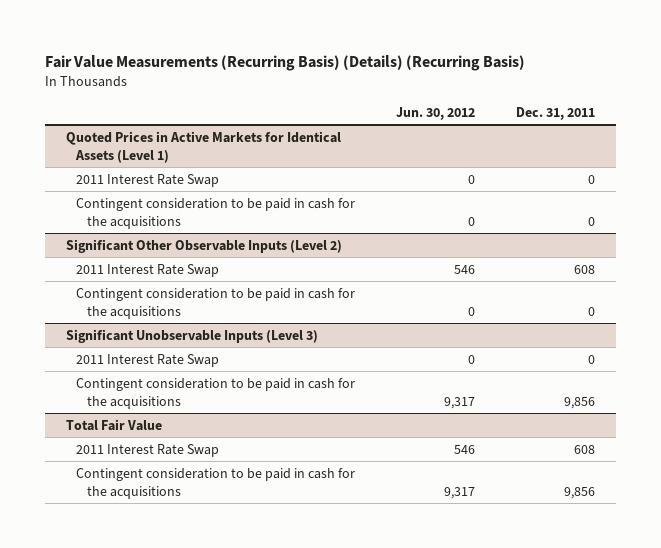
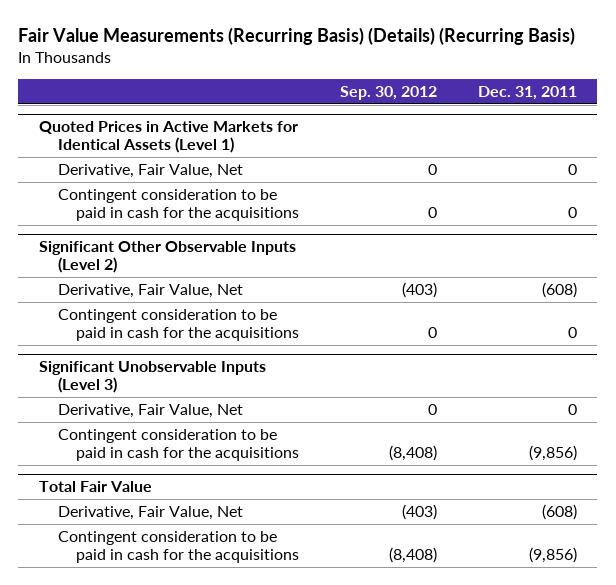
[396,106,476,120] Jun. 30, 2012 -> none
none -> [340,86,438,101] Sep. 30, 2012
[76,173,220,187] 2011 Interest Rate Swap -> none
none -> [57,164,243,179] Derivative, Fair Value, Net
[76,263,220,277] 2011 Interest Rate Swap -> none
none -> [57,284,243,299] Derivative, Fair Value, Net
[76,353,220,367] 2011 Interest Rate Swap -> none
none -> [57,404,243,419] Derivative, Fair Value, Net
[564,396,596,409] 9,856 -> [529,445,578,462] (9,856)
[76,443,220,457] 2011 Interest Rate Swap -> none
none -> [57,506,243,521] Derivative, Fair Value, Net
[564,486,596,499] 9,856 -> [529,547,578,564] (9,856)

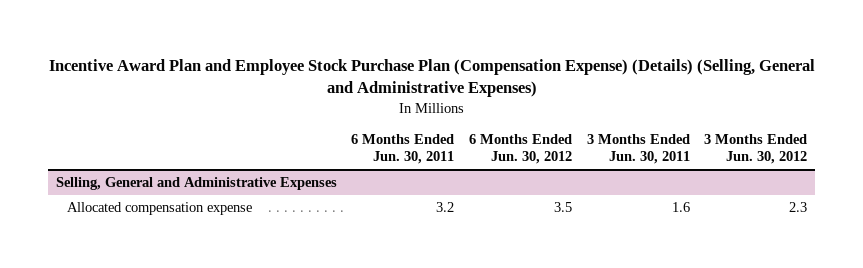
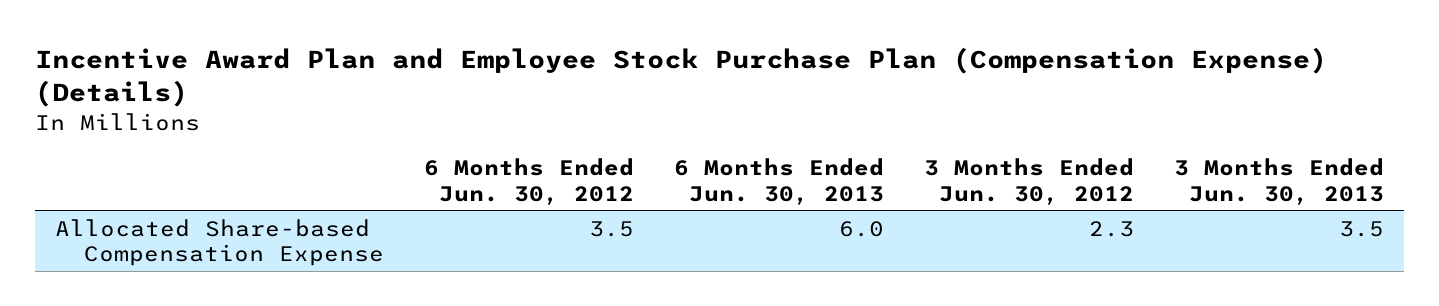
[48,58,815,98] Incentive Award Plan and Employee Stock Purchase Plan (Compensation Expense) (Details) (Selling, General and Administrative Expenses) -> [35,47,1328,107] Incentive Award Plan and Employee Stock Purchase Plan (Compensation Expense) (Details)
[351,134,455,165] 6 Months Ended Jun. 30, 2011 -> none
[586,134,690,165] 3 Months Ended Jun. 30, 2011 -> none
none -> [673,158,884,205] 6 Months Ended Jun. 30, 2013
none -> [1174,158,1385,205] 3 Months Ended Jun. 30, 2013
[55,176,337,190] Selling, General and Administrative Expenses -> none
[66,201,252,215] Allocated compensation expense -> [55,218,384,266] Allocated Share-based Compensation Expense

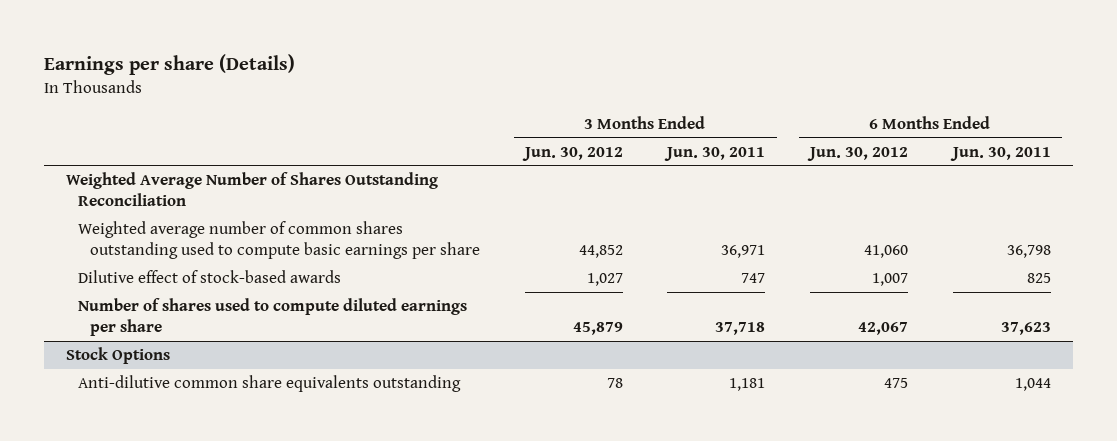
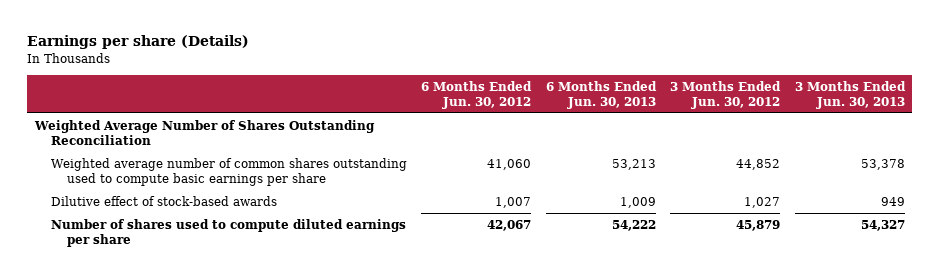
[664,146,766,161] Jun. 30, 2011 -> none
[949,146,1051,161] Jun. 30, 2011 -> none
none -> [545,80,657,109] 6 Months Ended Jun. 30, 2013
none -> [794,80,906,109] 3 Months Ended Jun. 30, 2013
[66,347,171,365] Stock Options -> none
[78,375,462,393] Anti-dilutive common share equivalents outstanding -> none

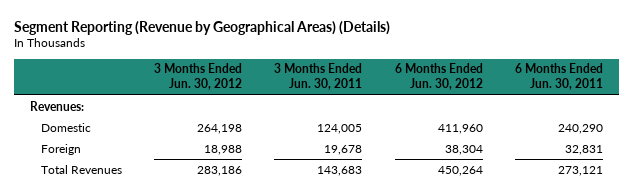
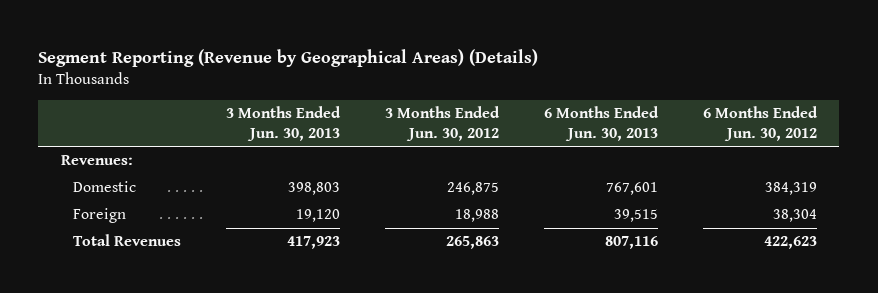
[274,63,363,91] 3 Months Ended Jun. 30, 2011 -> none
[514,63,603,91] 6 Months Ended Jun. 30, 2011 -> none
none -> [225,106,341,142] 3 Months Ended Jun. 30, 2013
none -> [543,106,659,142] 6 Months Ended Jun. 30, 2013
[196,123,242,134] 264,198 -> [446,182,499,196] 246,875
[437,123,483,134] 411,960 -> [764,182,817,196] 384,319
[196,165,242,176] 283,186 -> [445,236,499,250] 265,863
[437,165,483,176] 450,264 -> [763,236,817,250] 422,623

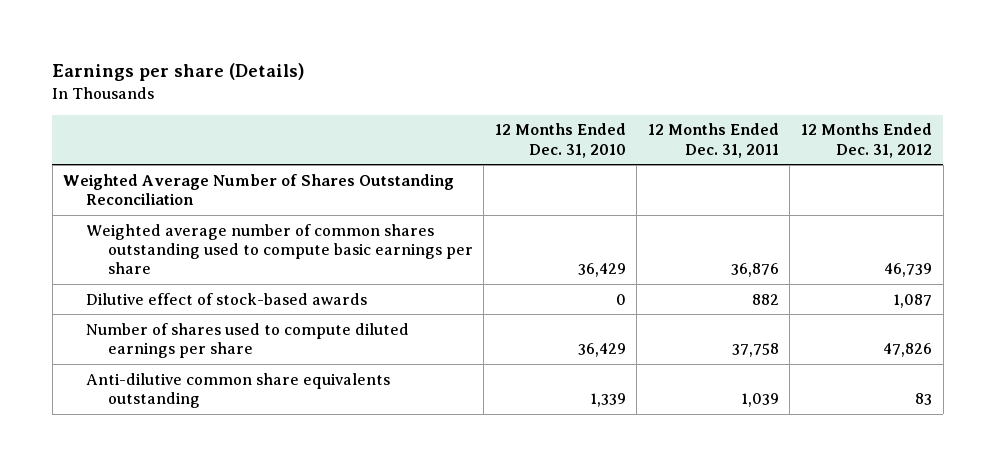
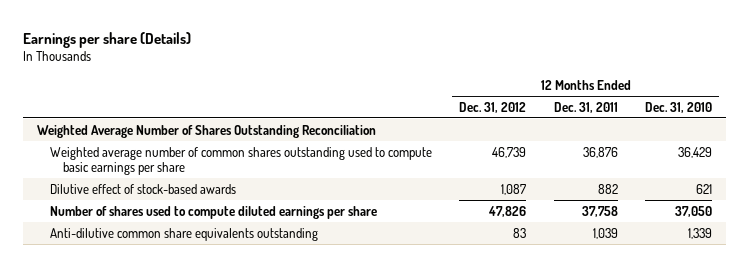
[615,293,626,305] 0 -> [696,183,713,194] 621
[577,343,626,358] 36,429 -> [675,205,713,217] 37,050

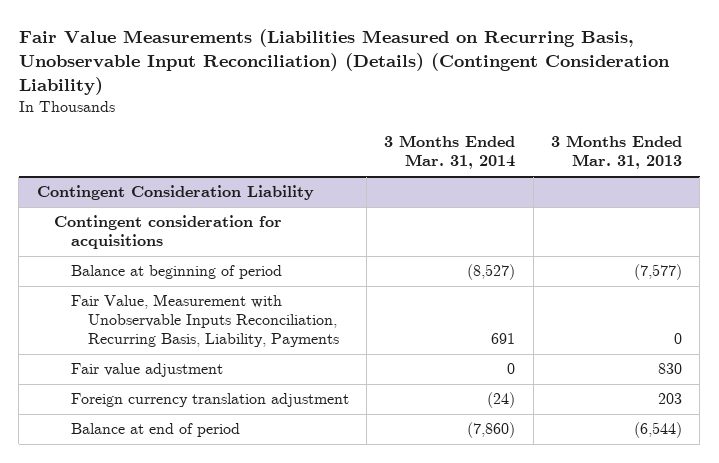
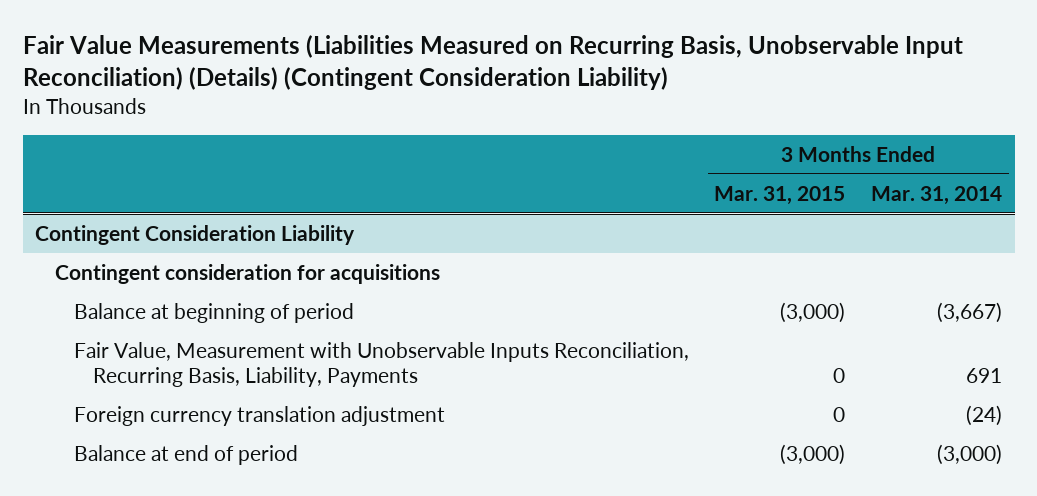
[550,135,682,170] 3 Months Ended Mar. 31, 2013 -> none
none -> [714,185,846,205] Mar. 31, 2015
[467,264,516,281] (8,527) -> [937,301,1003,323] (3,667)
[70,363,223,378] Fair value adjustment -> none
[467,422,516,439] (7,860) -> [937,443,1003,465] (3,000)

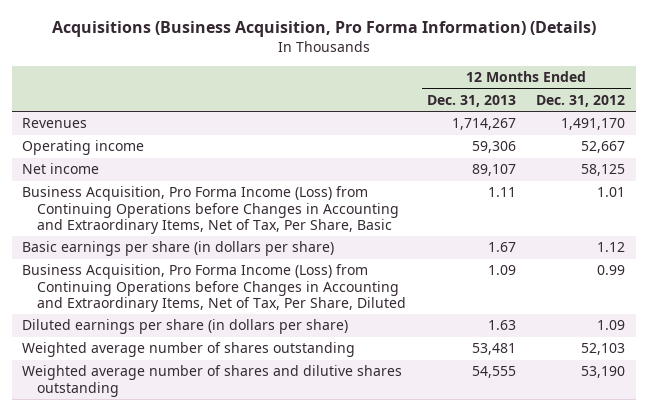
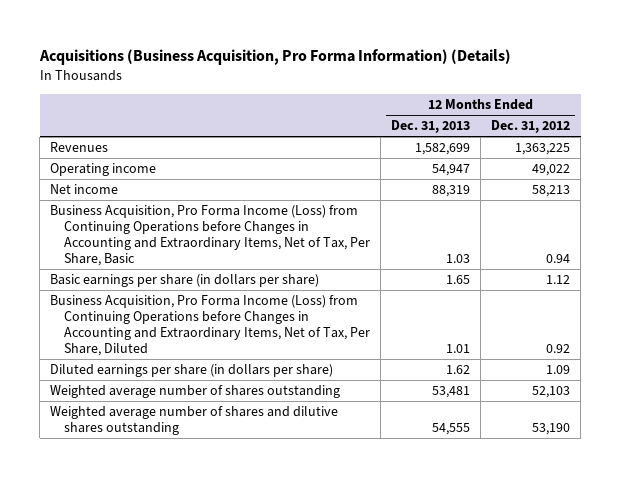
[451,118,516,131] 1,714,267 -> [415,143,471,156] 1,582,699
[561,118,626,131] 1,491,170 -> [515,143,571,156] 1,363,225
[471,141,516,154] 59,306 -> [432,164,471,177] 54,947
[581,141,626,154] 52,667 -> [532,164,571,177] 49,022
[471,164,516,177] 89,107 -> [432,185,471,198] 88,319
[581,164,626,177] 58,125 -> [532,185,571,198] 58,213
[487,187,516,198] 1.11 -> [446,254,471,264] 1.03
[597,187,626,198] 1.01 -> [546,254,571,264] 0.94
[487,242,516,253] 1.67 -> [446,275,471,285] 1.65
[487,265,516,276] 1.09 -> [446,344,471,354] 1.01
[597,265,626,276] 0.99 -> [546,344,571,354] 0.92
[487,320,516,331] 1.63 -> [446,365,471,375] 1.62

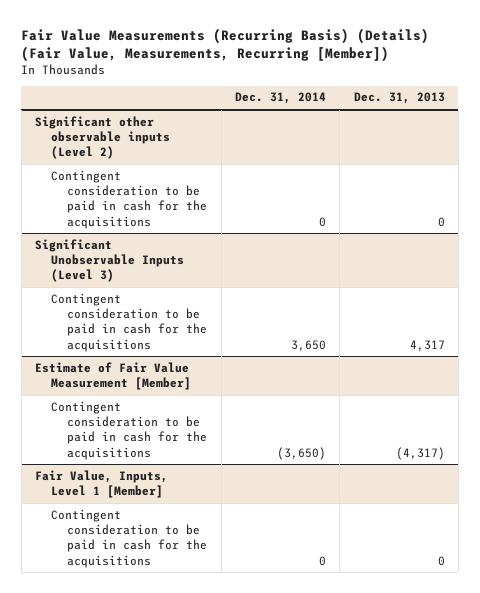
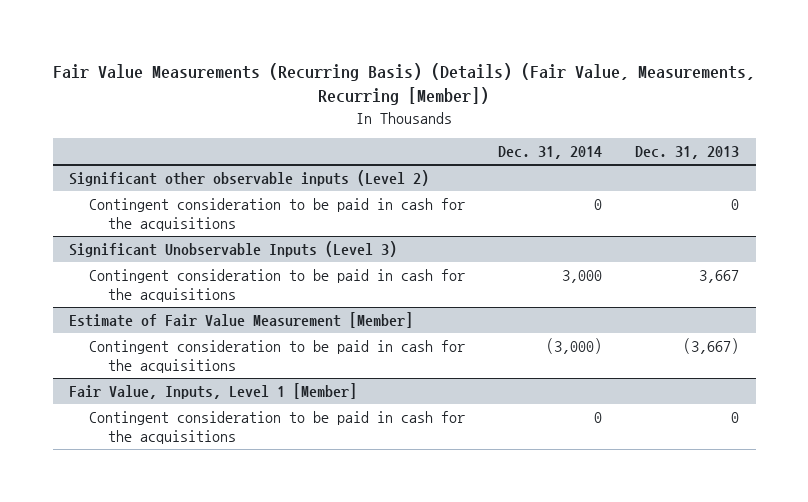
[290,339,326,351] 3,650 -> [561,270,602,284] 3,000
[409,339,445,351] 4,317 -> [698,270,739,284] 3,667
[276,446,326,460] (3,650) -> [545,338,602,355] (3,000)
[395,446,445,460] (4,317) -> [682,338,739,355] (3,667)

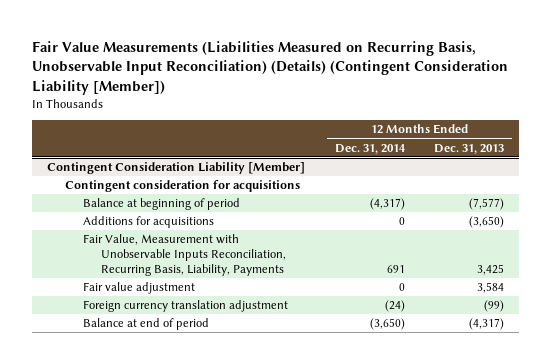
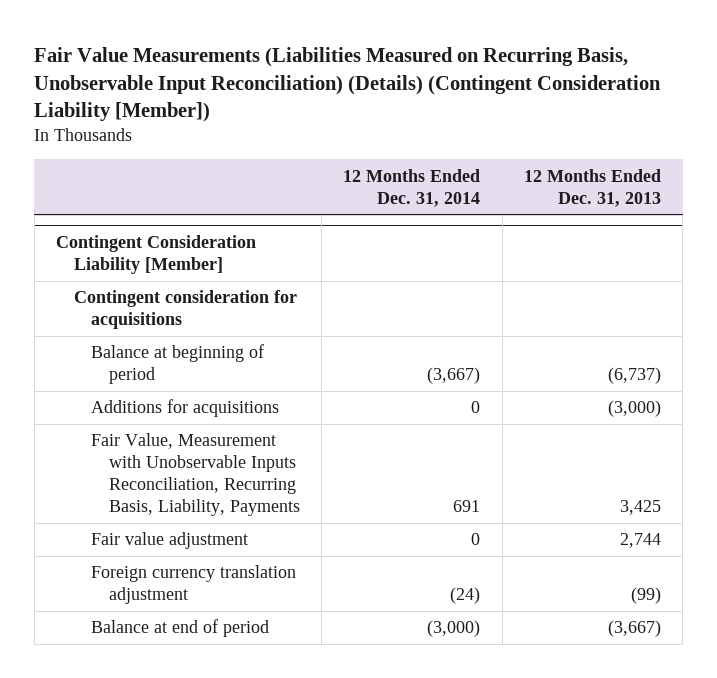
[369,198,405,211] (4,317) -> [427,367,481,385] (3,667)
[469,198,505,211] (7,577) -> [608,367,662,385] (6,737)
[469,216,505,229] (3,650) -> [608,400,662,418] (3,000)
[477,282,505,294] 3,584 -> [620,533,662,549] 2,744
[369,318,405,331] (3,650) -> [427,620,481,638] (3,000)
[469,318,505,331] (4,317) -> [608,620,662,638] (3,667)

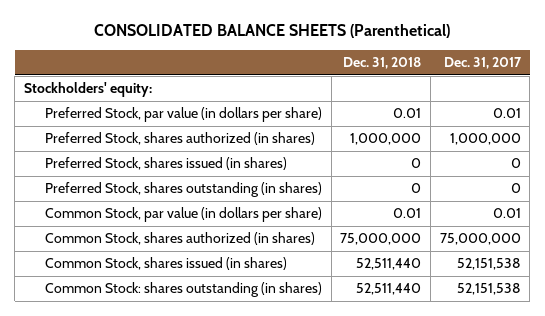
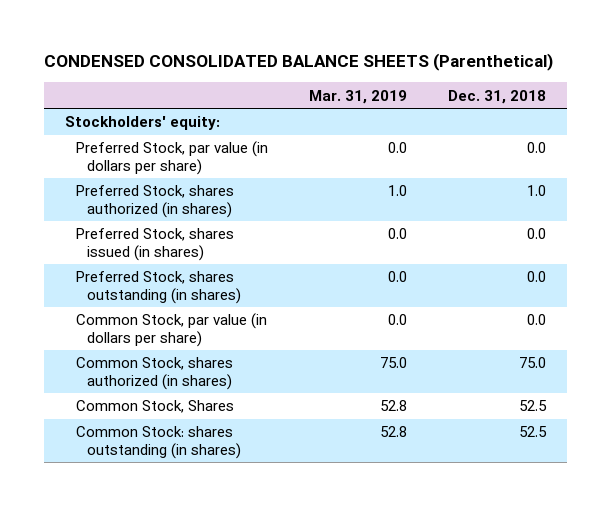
[94,24,451,39] CONSOLIDATED BALANCE SHEETS (Parenthetical) -> [44,53,554,72] CONDENSED CONSOLIDATED BALANCE SHEETS (Parenthetical)
[443,57,522,70] Dec. 31, 2017 -> none
none -> [309,89,408,104] Mar. 31, 2019
[393,108,422,119] 0.01 -> [527,142,547,154] 0.0
[350,133,422,146] 1,000,000 -> [527,185,547,197] 1.0
[411,158,422,169] 0 -> [527,228,547,240] 0.0
[411,183,422,194] 0 -> [527,271,547,283] 0.0
[393,208,422,219] 0.01 -> [527,314,547,326] 0.0
[340,233,422,246] 75,000,000 -> [519,357,547,369] 75.0
[44,257,287,271] Common Stock, shares issued (in shares) -> [75,400,234,414] Common Stock, Shares
[356,258,422,271] 52,511,440 -> [519,400,548,412] 52.5
[356,283,422,296] 52,511,440 -> [519,426,548,438] 52.5

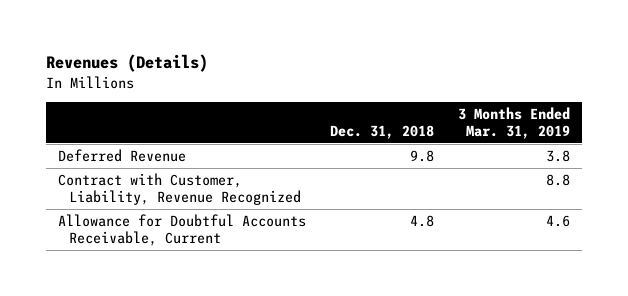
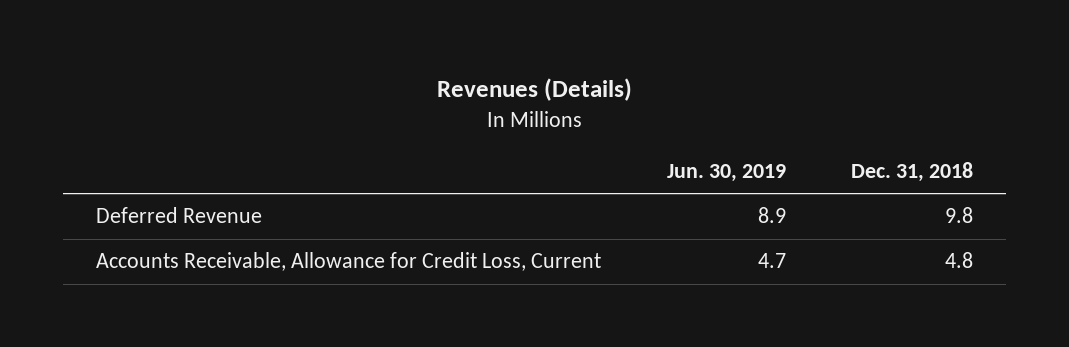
[457,106,570,139] 3 Months Ended Mar. 31, 2019 -> none
none -> [666,164,786,183] Jun. 30, 2019
[58,173,301,205] Contract with Customer, Liability, Revenue Recognized -> none
[58,214,307,246] Allowance for Doubtful Accounts Receivable, Current -> [96,252,602,272] Accounts Receivable, Allowance for Credit Loss, Current

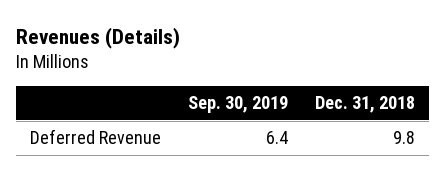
[666,164,786,183] Jun. 30, 2019 -> none
none -> [187,96,288,114] Sep. 30, 2019
[96,252,602,272] Accounts Receivable, Allowance for Credit Loss, Current -> none

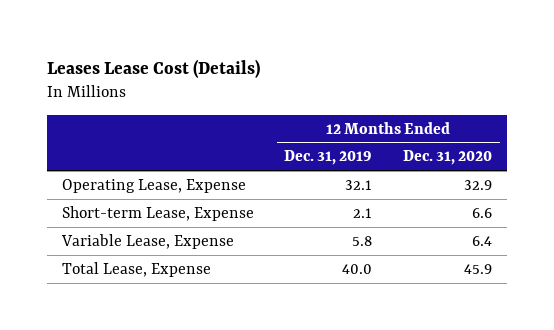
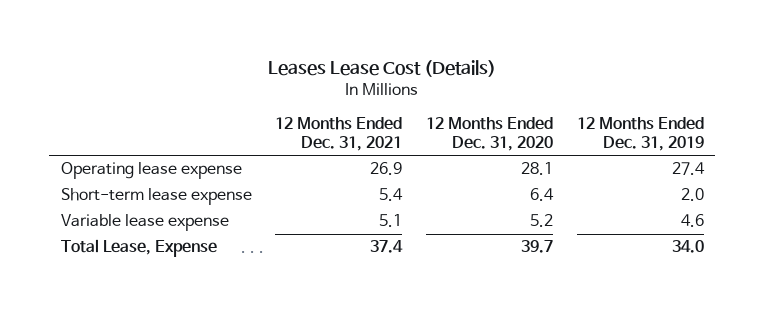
none -> [275,117,403,151] 12 Months Ended Dec. 31, 2021
[61,178,246,193] Operating Lease, Expense -> [60,162,242,180] Operating lease expense
[345,179,373,190] 32.1 -> [671,162,705,176] 27.4
[464,179,493,190] 32.9 -> [521,162,554,176] 28.1
[61,205,254,221] Short-term Lease, Expense -> [60,188,252,206] Short-term lease expense
[353,207,373,218] 2.1 -> [680,188,704,202] 2.0
[472,207,493,218] 6.6 -> [530,188,555,202] 6.4
[60,233,234,249] Variable Lease, Expense -> [60,214,229,232] Variable lease expense
[352,235,373,246] 5.8 -> [680,214,704,228] 4.6
[472,235,493,246] 6.4 -> [530,214,554,228] 5.2
[342,263,373,274] 40.0 -> [671,240,704,254] 34.0
[464,263,493,274] 45.9 -> [521,240,554,254] 39.7

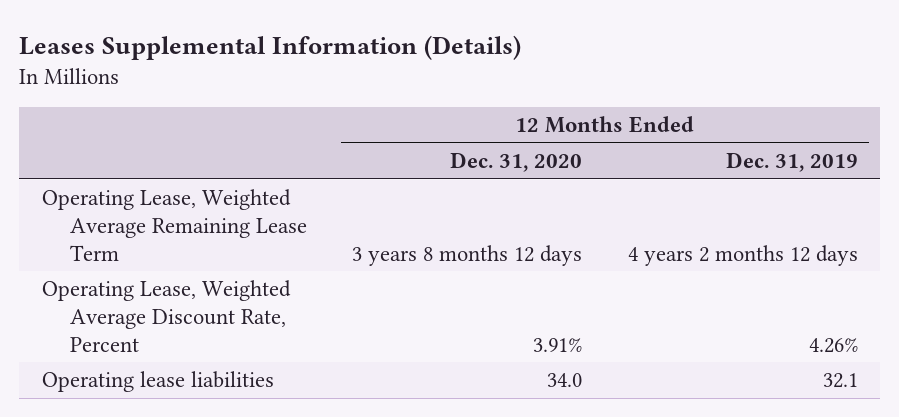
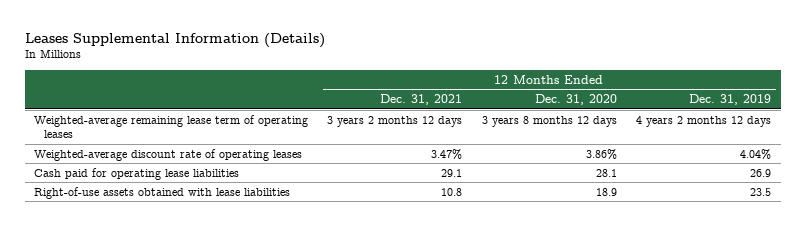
none -> [380,93,463,105] Dec. 31, 2021
[41,189,307,261] Operating Lease, Weighted Average Remaining Lease Term -> [34,114,309,139] Weighted-average remaining lease term of operating leases
[41,280,291,352] Operating Lease, Weighted Average Discount Rate, Percent -> [34,148,303,161] Weighted-average discount rate of operating leases
[533,337,583,352] 3.91% -> [585,148,617,160] 3.86%
[808,337,858,353] 4.26% -> [740,148,772,160] 4.04%
[41,371,274,393] Operating lease liabilities -> [34,167,240,180] Cash paid for operating lease liabilities
[547,373,583,388] 34.0 -> [595,168,617,177] 28.1
[822,373,858,389] 32.1 -> [750,168,772,177] 26.9
none -> [34,186,291,199] Right-of-use assets obtained with lease liabilities

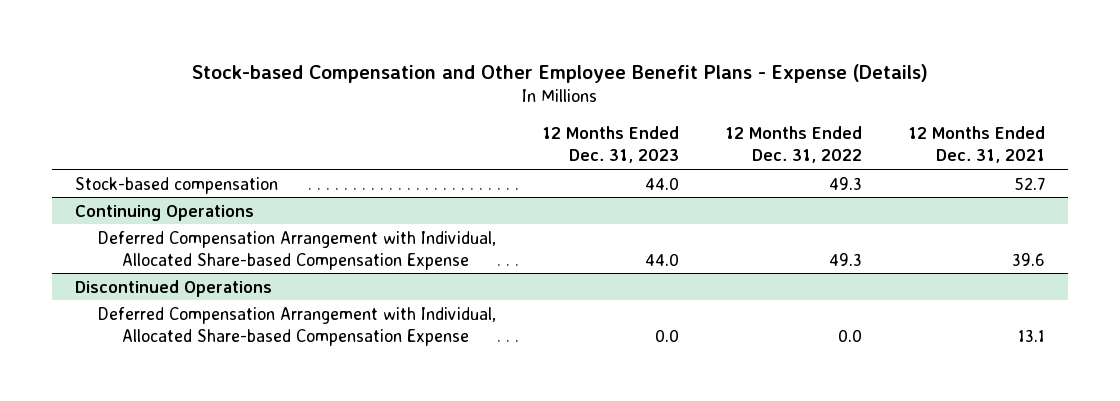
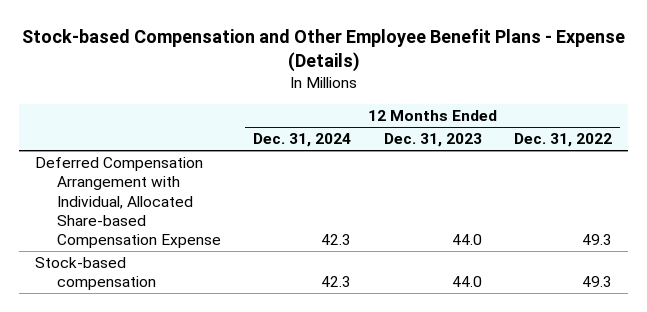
[907,126,1045,164] 12 Months Ended Dec. 31, 2021 -> none
none -> [253,133,352,148] Dec. 31, 2024
[74,204,254,221] Continuing Operations -> none
[74,279,272,297] Discontinued Operations -> none
[98,306,497,346] Deferred Compensation Arrangement with Individual, Allocated Share-based Compensation Expense -> none
[74,176,278,194] Stock-based compensation -> [35,257,156,291] Stock-based compensation

